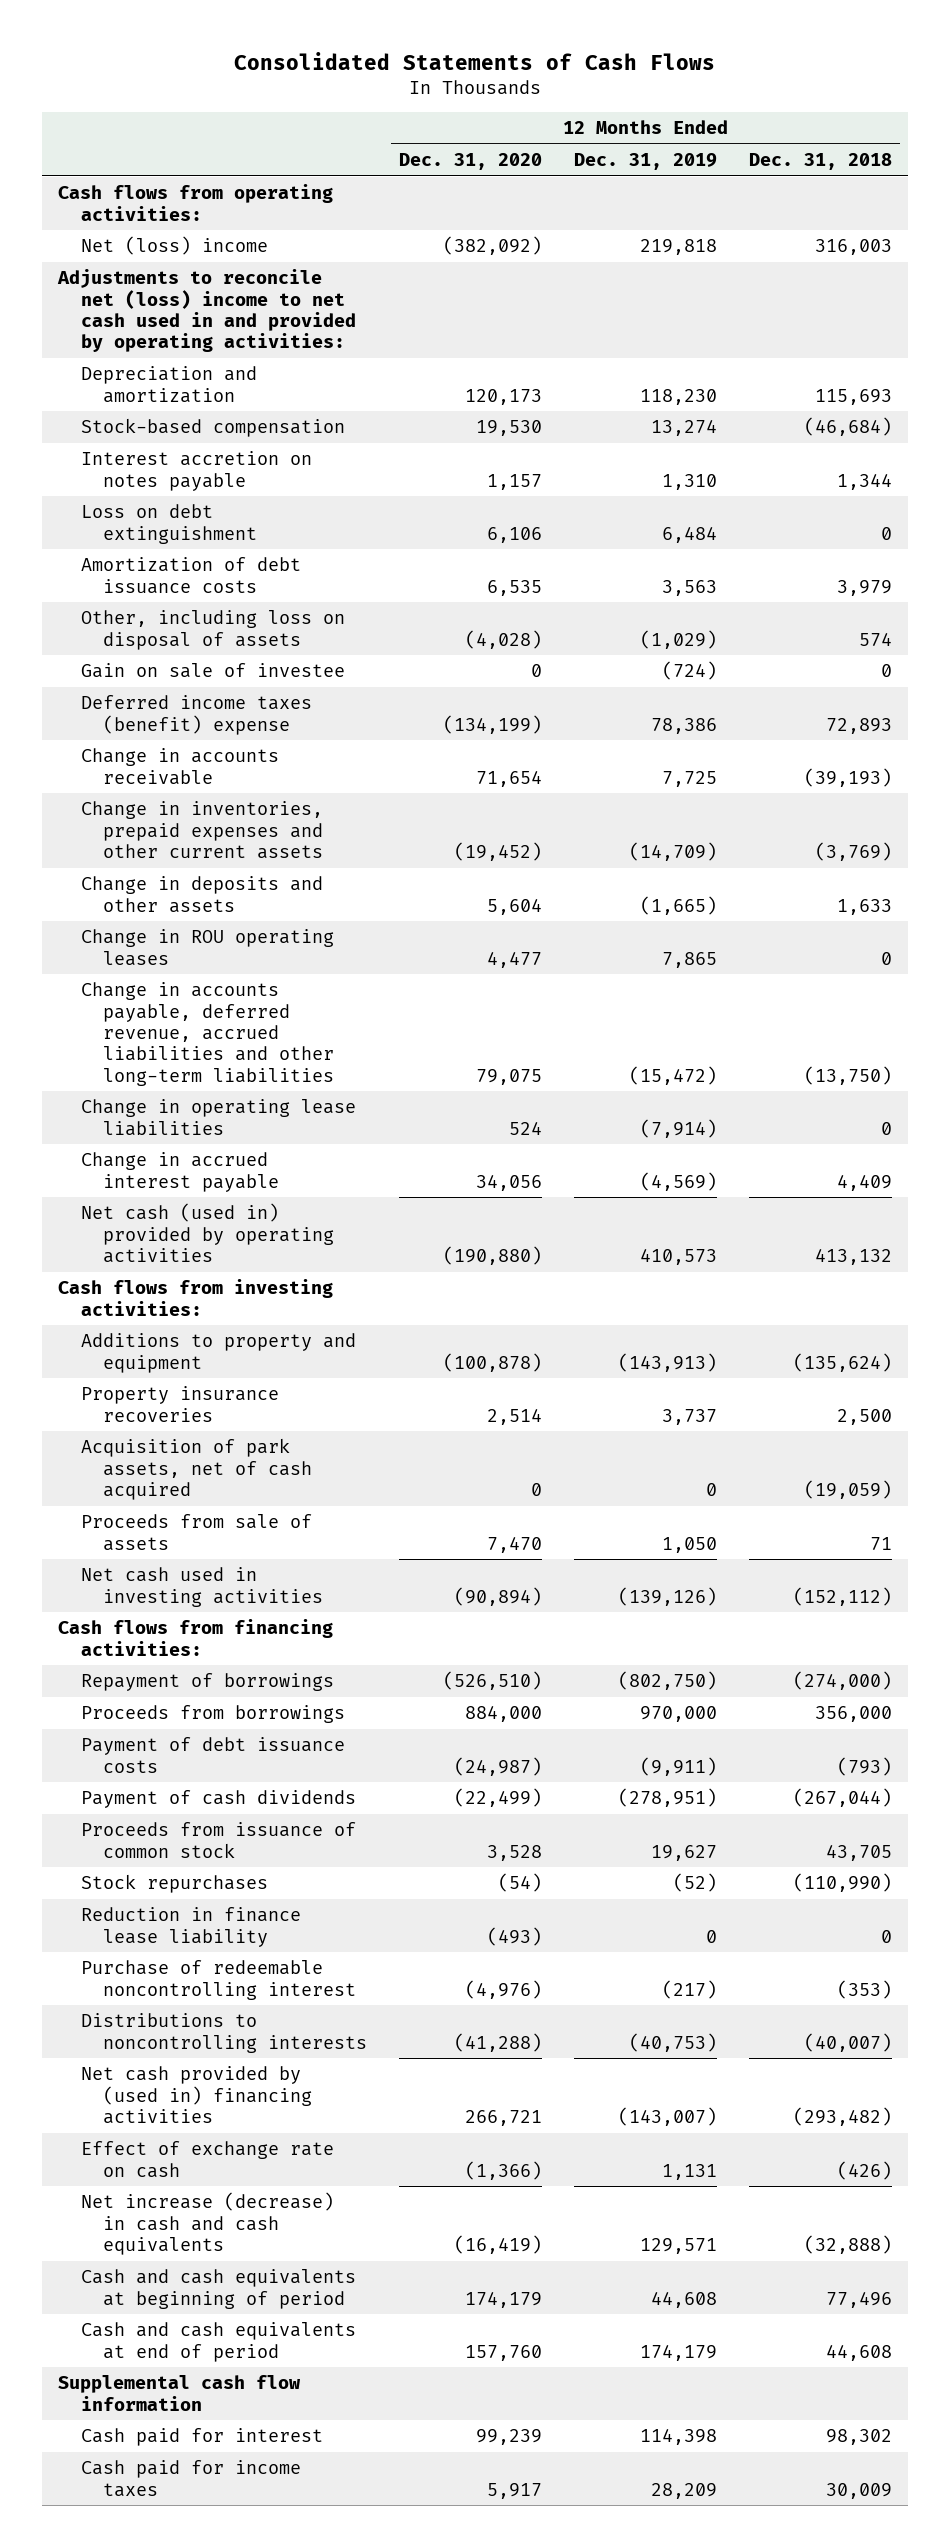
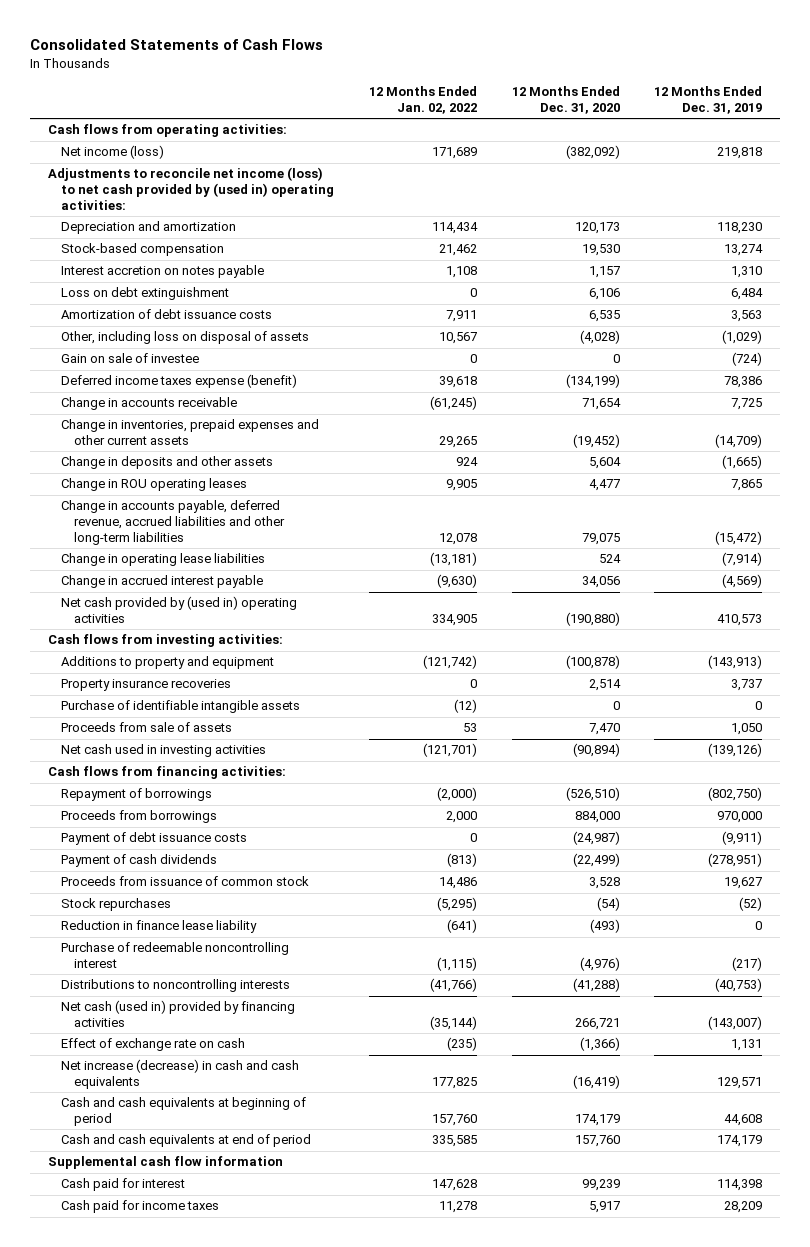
[748,153,892,171] Dec. 31, 2018 -> none
none -> [368,86,477,114] 12 Months Ended Jan. 02, 2022
[80,236,268,256] Net (loss) income -> [61,145,165,160] Net income (loss)
[56,269,356,353] Adjustments to reconcile net (loss) income to net cash used in and provided by operating activities: -> [47,167,335,210] Adjustments to reconcile net income (loss) to net cash provided by (used in) operating activities:
[80,695,312,735] Deferred income taxes (benefit) expense -> [61,374,298,389] Deferred income taxes expense (benefit)
[80,1203,335,1263] Net cash (used in) provided by operating activities -> [61,596,298,624] Net cash provided by (used in) operating activities
[80,1438,313,1500] Acquisition of park assets, net of cash acquired -> none
none -> [61,700,301,714] Purchase of identifiable intangible assets
[80,2066,313,2124] Net cash provided by (used in) financing activities -> [61,1000,296,1028] Net cash (used in) provided by financing activities

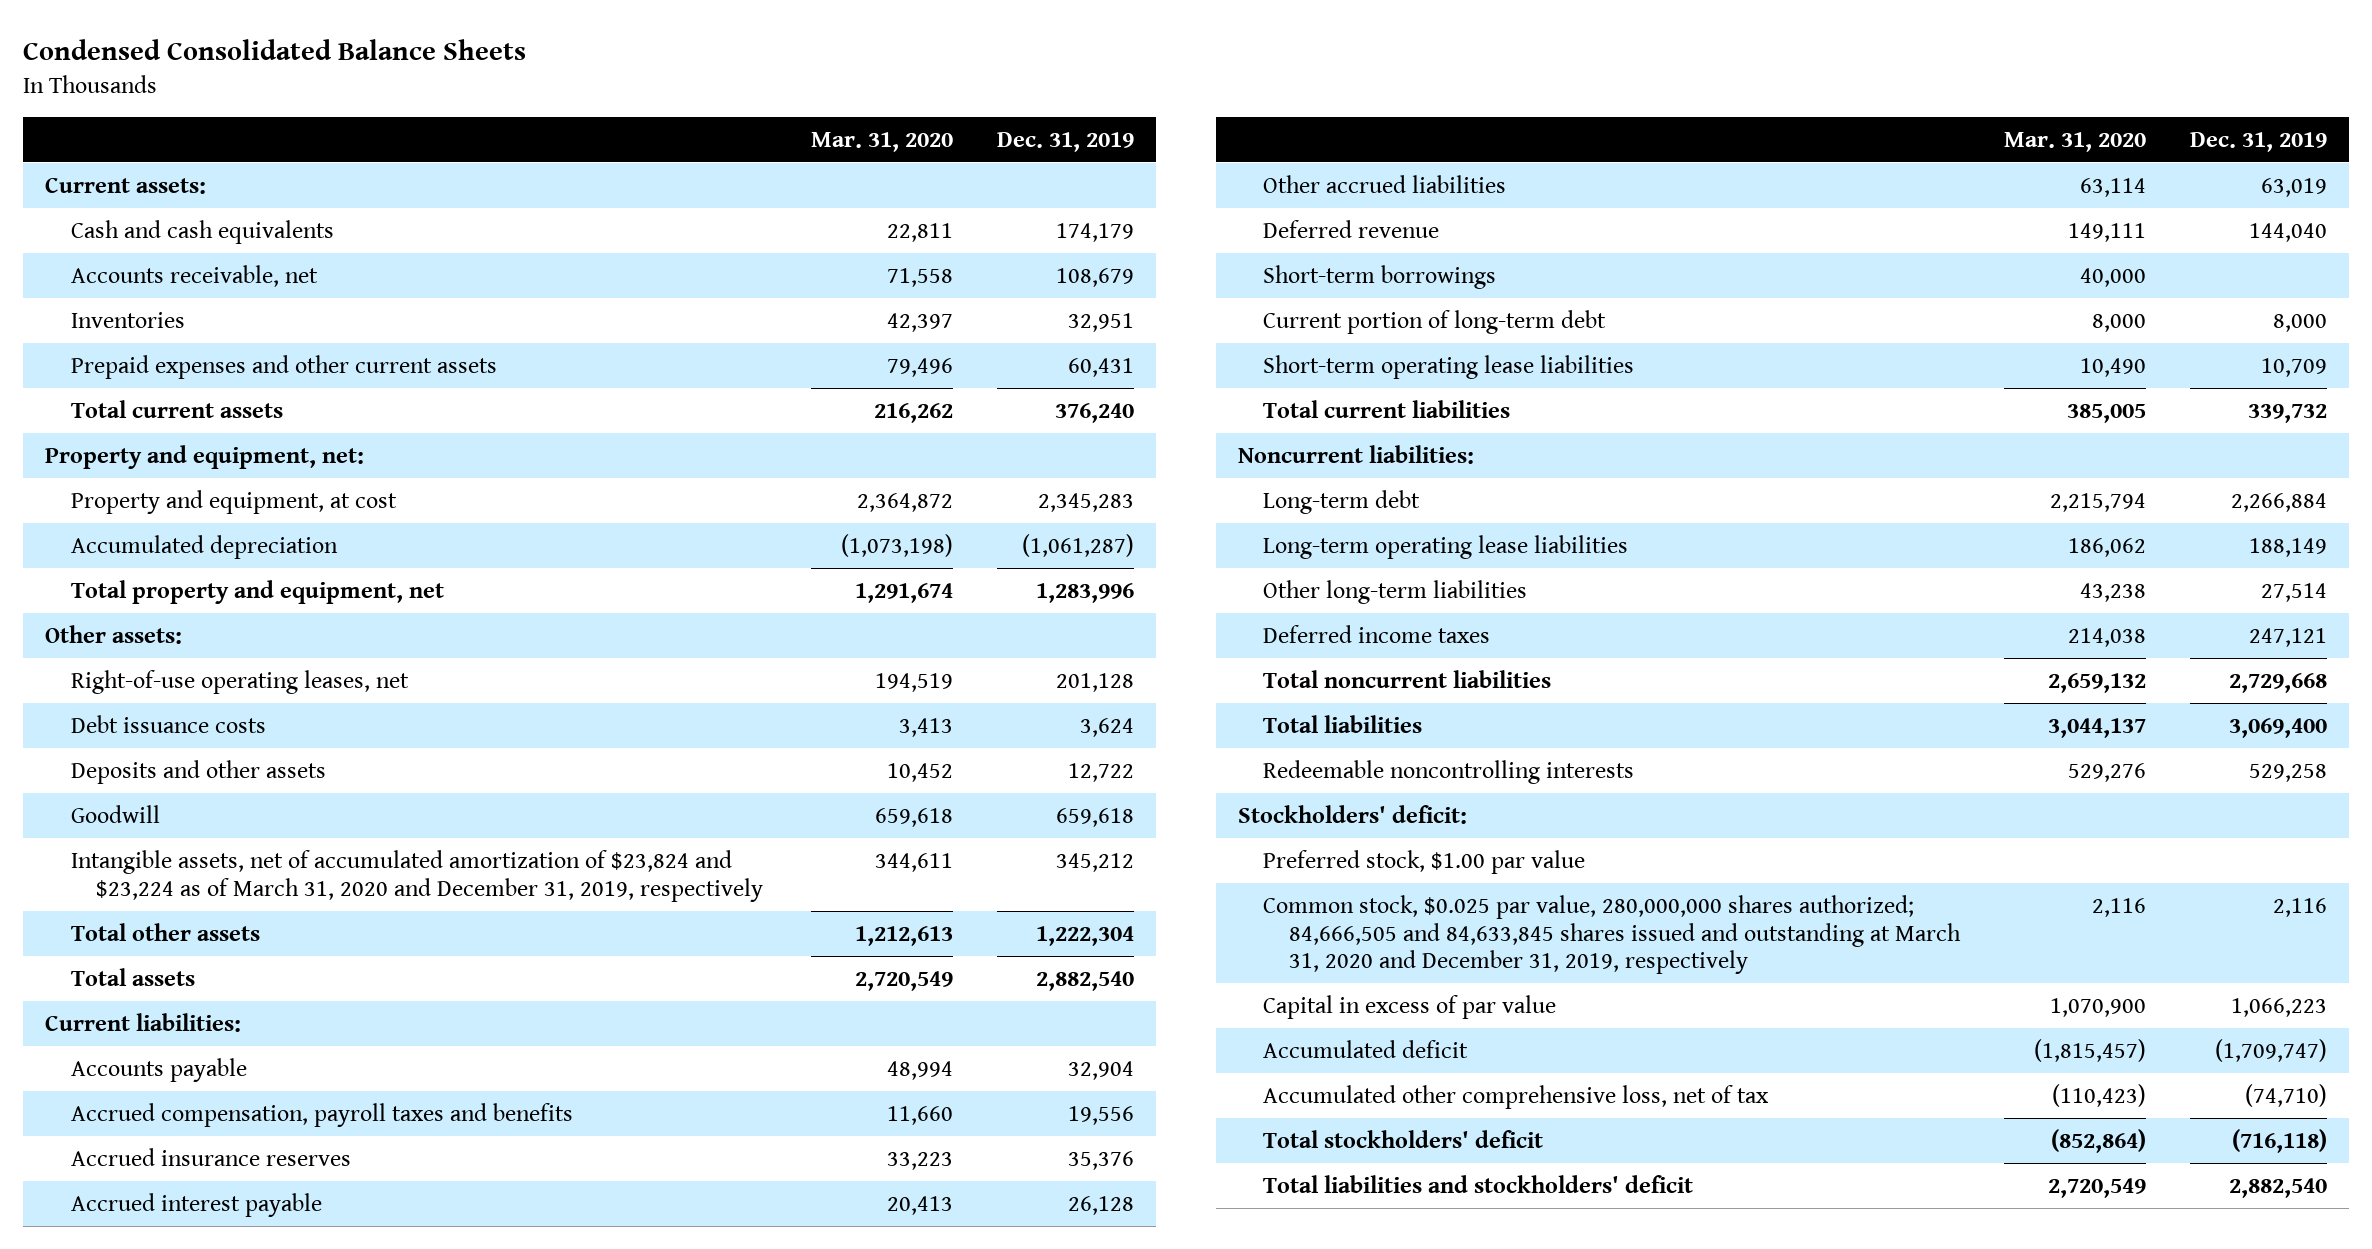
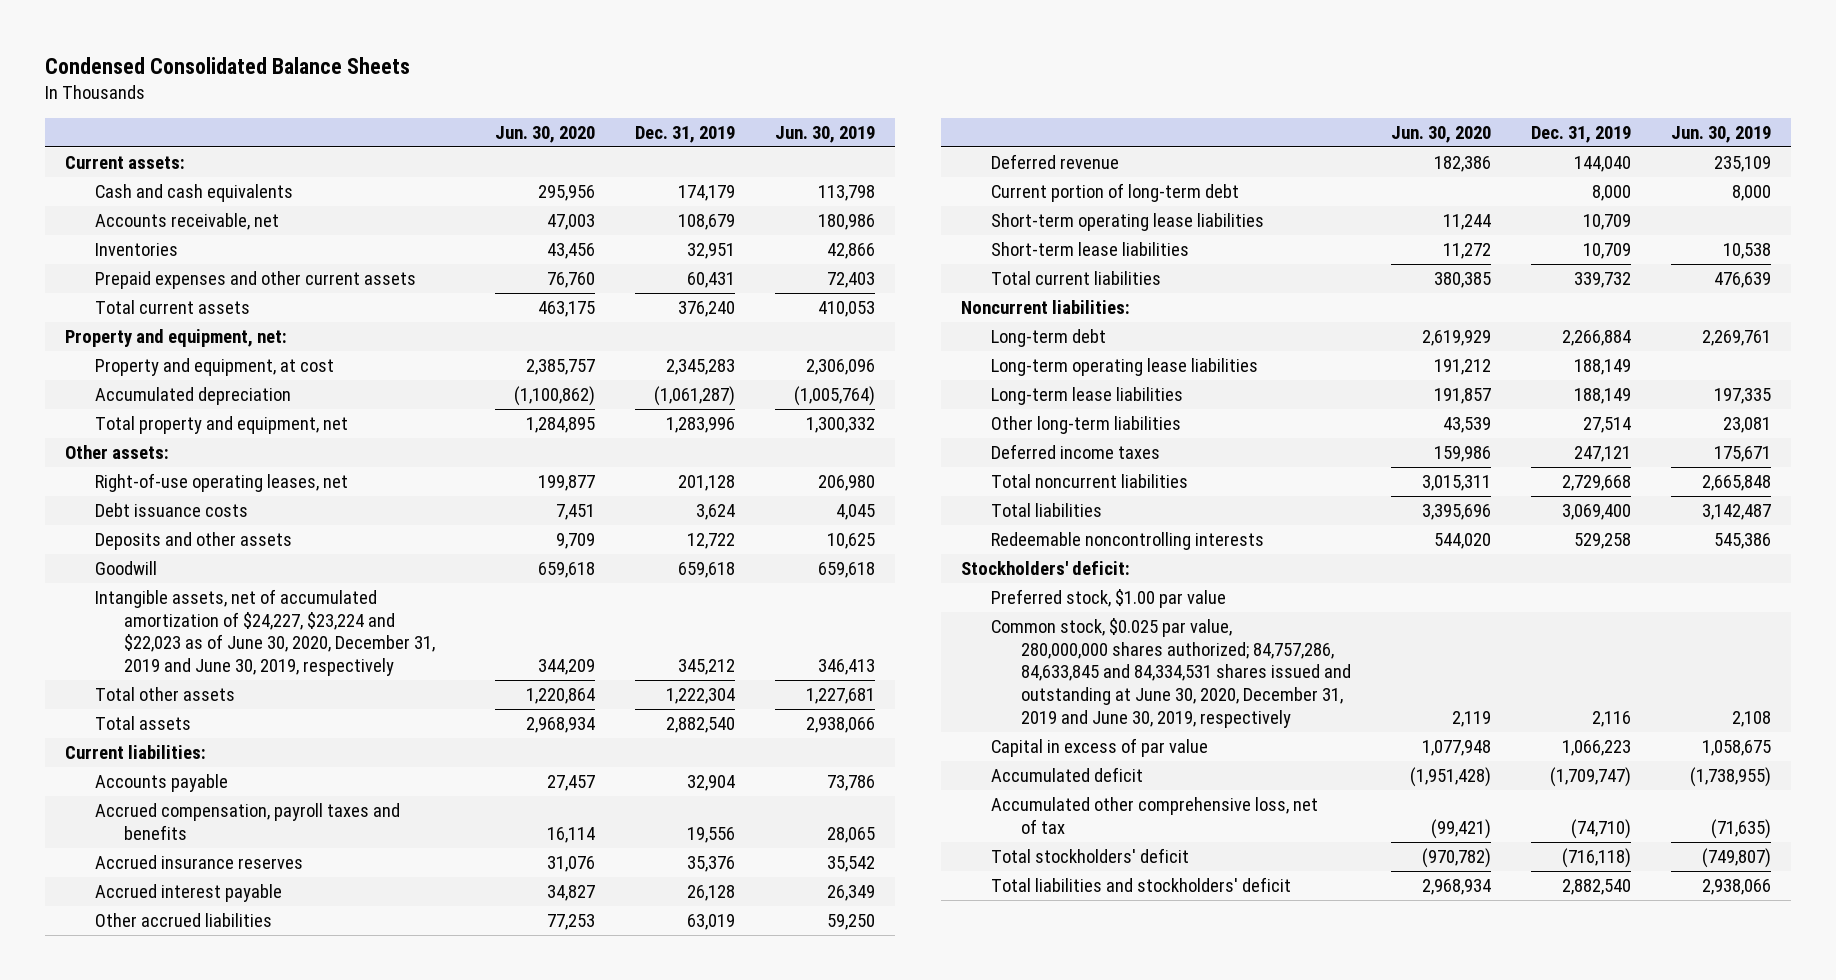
[811,131,954,152] Mar. 31, 2020 -> none
none -> [494,125,595,143] Jun. 30, 2020
none -> [774,125,875,143] Jun. 30, 2019
[70,849,764,902] Intangible assets, net of accumulated amortization of $23,824 and $23,224 as of March 31, 2020 and December 31, 2019, respectively -> [94,589,436,676] Intangible assets, net of accumulated amortization of $24,227, $23,224 and $22,023 as of June 30, 2020, December 31, 2019 and June 30, 2019, respectively
[1263,264,1497,289] Short-term borrowings -> none
none -> [991,242,1190,257] Short-term lease liabilities
none -> [991,387,1184,406] Long-term lease liabilities
[1263,894,1962,975] Common stock, $0.025 par value, 280,000,000 shares authorized; 84,666,505 and 84,633,845 shares issued and outstanding at March 31, 2020 and December 31, 2019, respectively -> [991,618,1351,728] Common stock, $0.025 par value, 280,000,000 shares authorized; 84,757,286, 84,633,845 and 84,334,531 shares issued and outstanding at June 30, 2020, December 31, 2019 and June 30, 2019, respectively

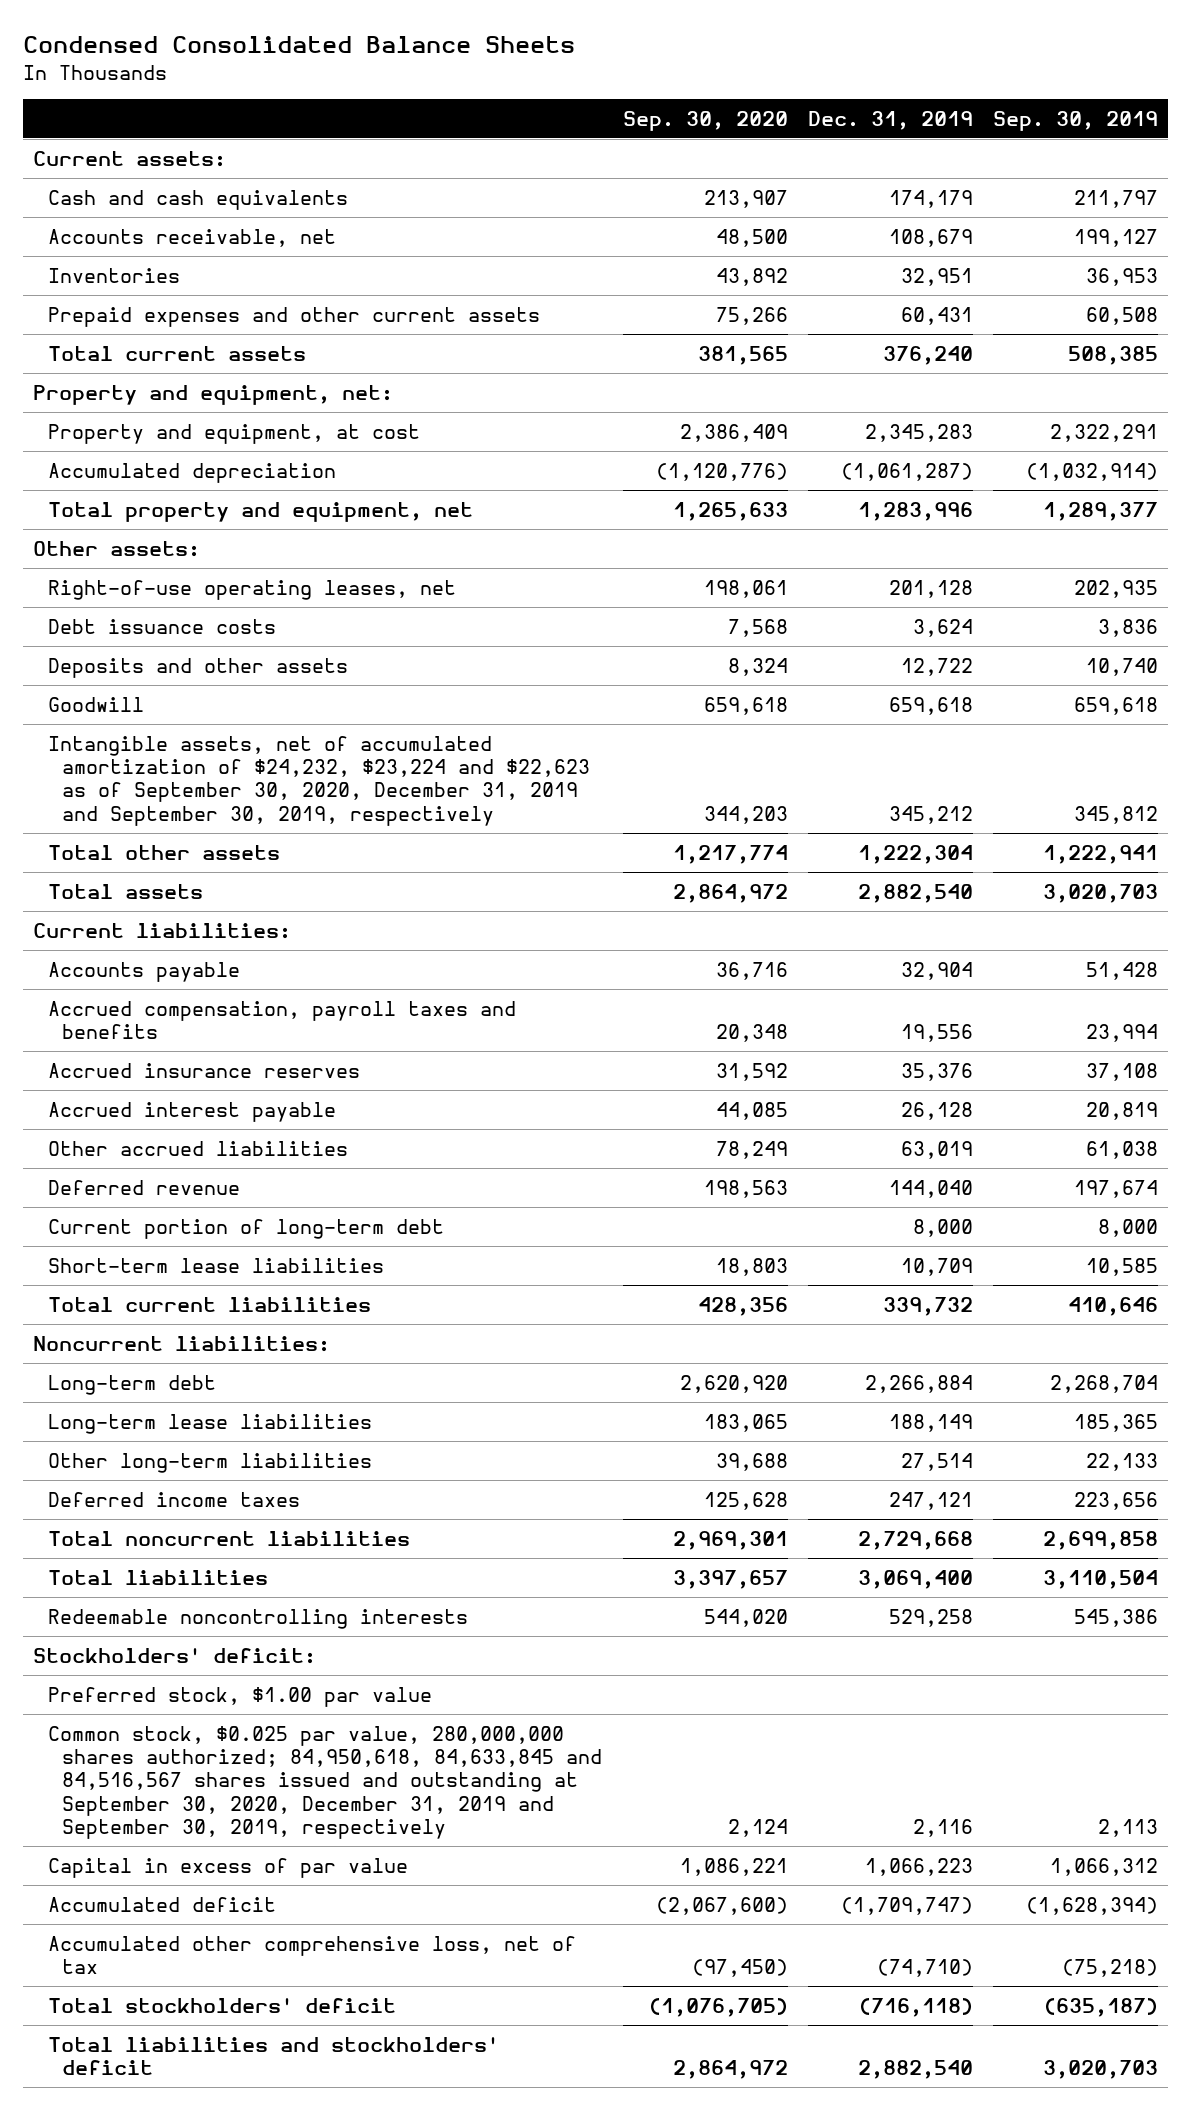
[494,125,595,143] Jun. 30, 2020 -> none
[774,125,875,143] Jun. 30, 2019 -> none
none -> [622,111,788,132] Sep. 30, 2020
none -> [992,111,1158,132] Sep. 30, 2019
[94,589,436,676] Intangible assets, net of accumulated amortization of $24,227, $23,224 and $22,023 as of June 30, 2020, December 31, 2019 and June 30, 2019, respectively -> [47,735,591,826] Intangible assets, net of accumulated amortization of $24,232, $23,224 and $22,623 as of September 30, 2020, December 31, 2019 and September 30, 2019, respectively
[991,213,1265,232] Short-term operating lease liabilities -> none
[991,358,1259,377] Long-term operating lease liabilities -> none
[991,618,1351,728] Common stock, $0.025 par value, 280,000,000 shares authorized; 84,757,286, 84,633,845 and 84,334,531 shares issued and outstanding at June 30, 2020, December 31, 2019 and June 30, 2019, respectively -> [47,1725,603,1840] Common stock, $0.025 par value, 280,000,000 shares authorized; 84,950,618, 84,633,845 and 84,516,567 shares issued and outstanding at September 30, 2020, December 31, 2019 and September 30, 2019, respectively

